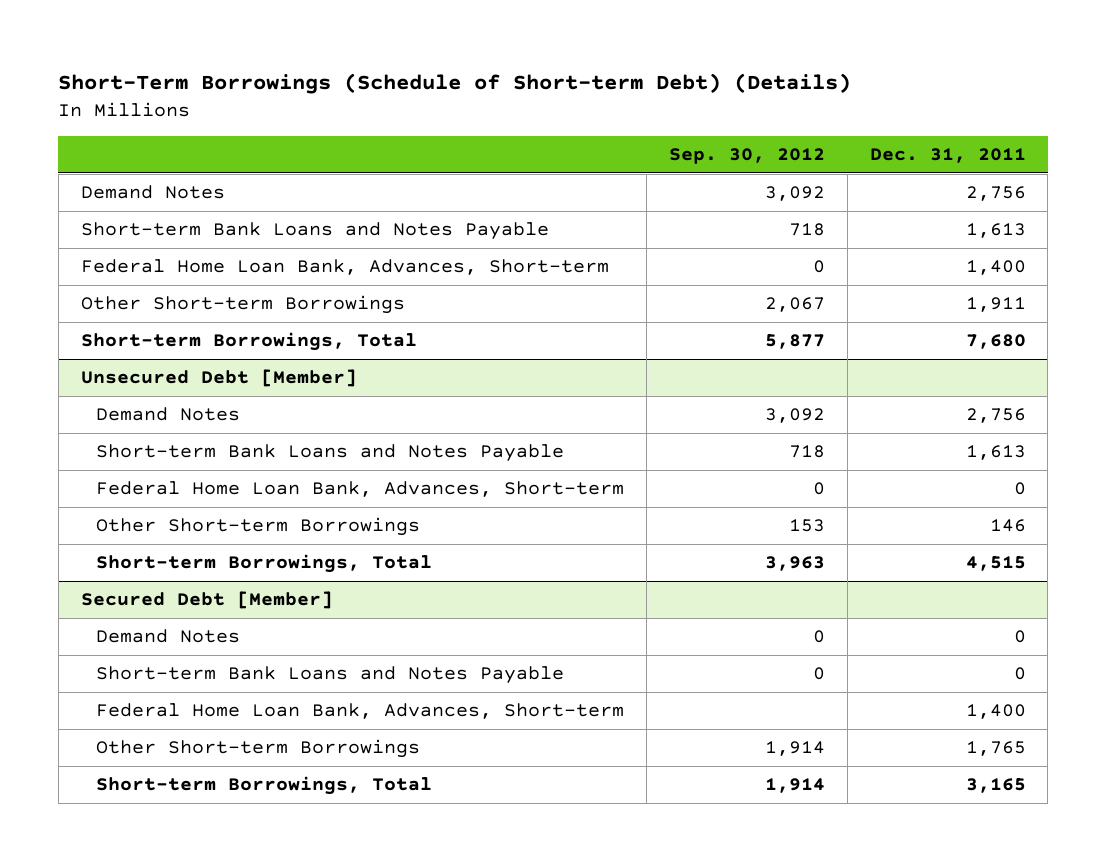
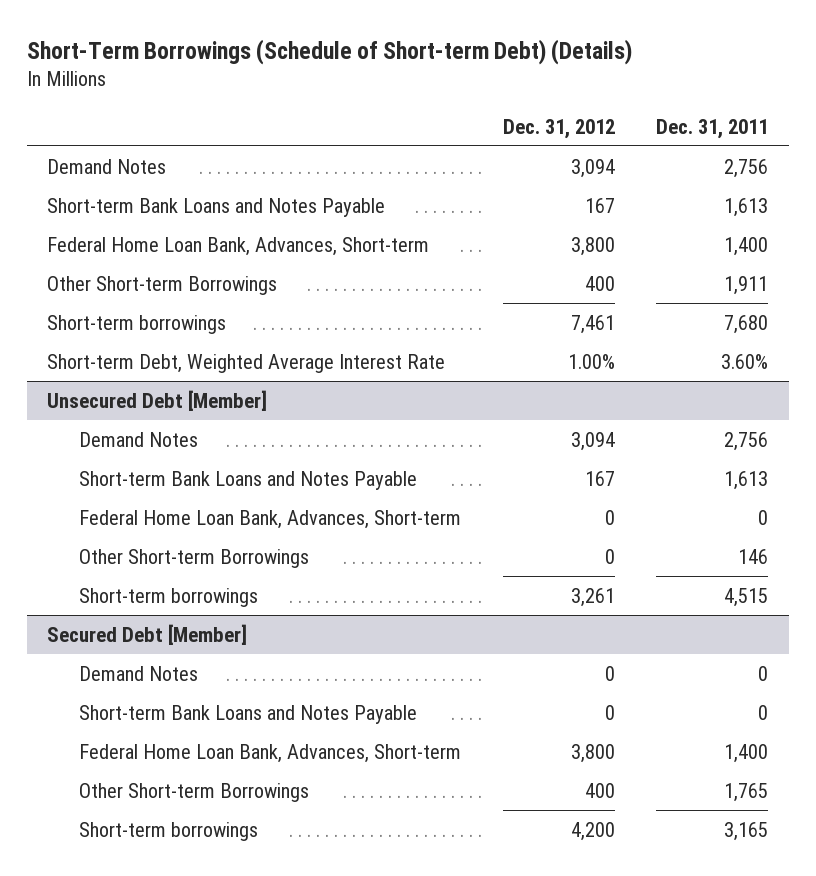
[668,147,825,164] Sep. 30, 2012 -> none
none -> [502,118,615,139] Dec. 31, 2012
[80,332,417,352] Short-term Borrowings, Total -> [47,314,227,334] Short-term borrowings
none -> [47,353,446,373] Short-term Debt, Weighted Average Interest Rate
[96,554,433,574] Short-term Borrowings, Total -> [79,587,259,607] Short-term borrowings
[96,776,433,796] Short-term Borrowings, Total -> [79,821,259,841] Short-term borrowings

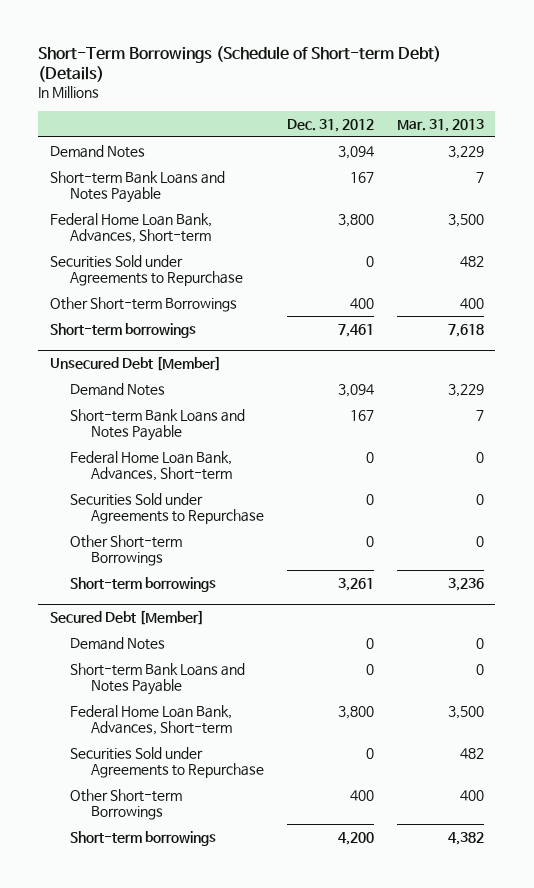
[656,118,769,139] Dec. 31, 2011 -> none
none -> [397,118,485,132] Mar. 31, 2013
none -> [49,254,244,287] Securities Sold under Agreements to Repurchase
[47,353,446,373] Short-term Debt, Weighted Average Interest Rate -> none
none -> [70,492,265,525] Securities Sold under Agreements to Repurchase
none -> [70,746,265,779] Securities Sold under Agreements to Repurchase

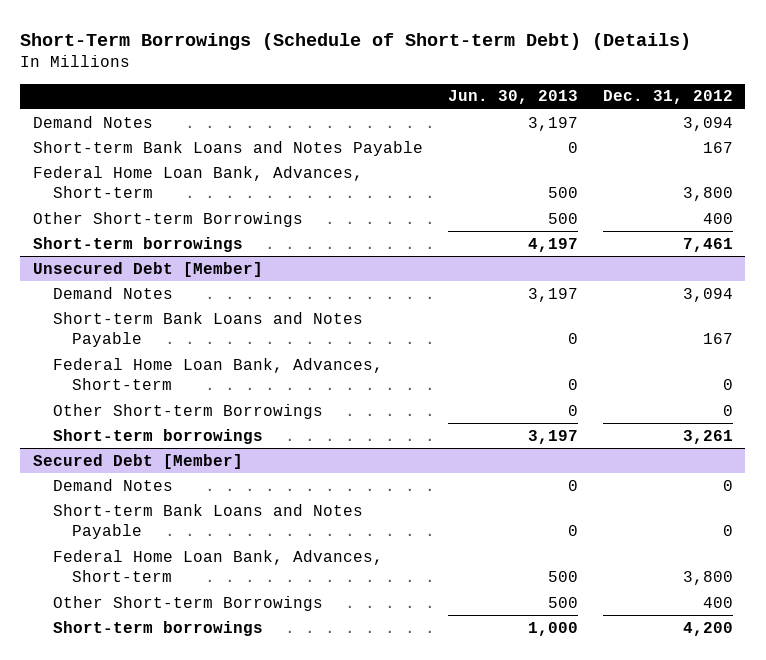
[397,118,485,132] Mar. 31, 2013 -> none
none -> [447,90,578,105] Jun. 30, 2013
[49,254,244,287] Securities Sold under Agreements to Repurchase -> none
[70,492,265,525] Securities Sold under Agreements to Repurchase -> none
[70,746,265,779] Securities Sold under Agreements to Repurchase -> none

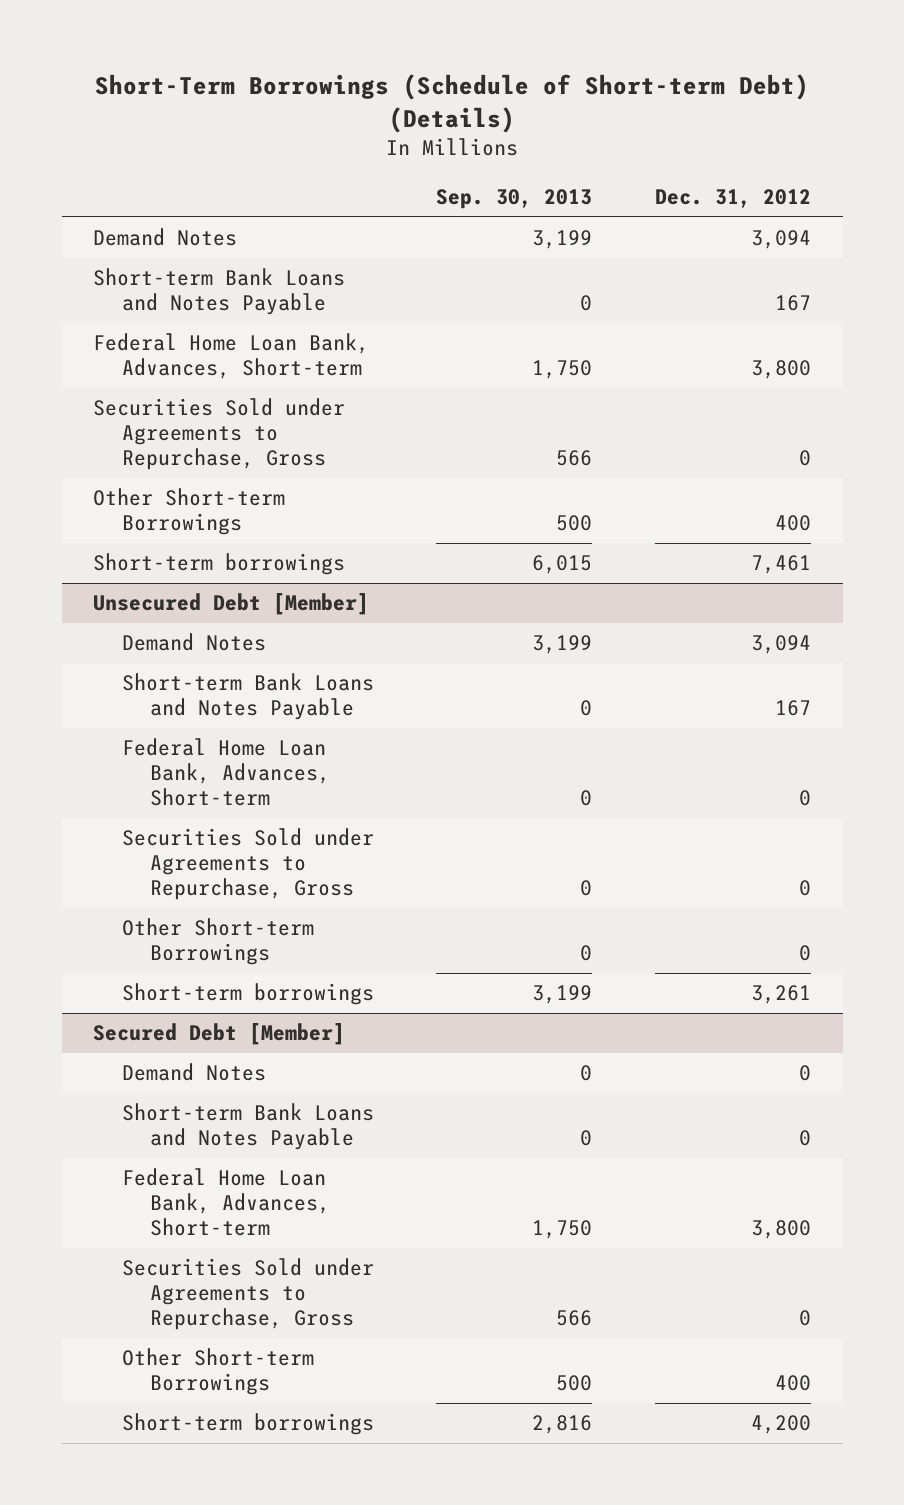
[447,90,578,105] Jun. 30, 2013 -> none
none -> [436,188,593,209] Sep. 30, 2013
none -> [93,398,346,471] Securities Sold under Agreements to Repurchase, Gross
none -> [121,828,374,901] Securities Sold under Agreements to Repurchase, Gross
none -> [121,1258,374,1331] Securities Sold under Agreements to Repurchase, Gross

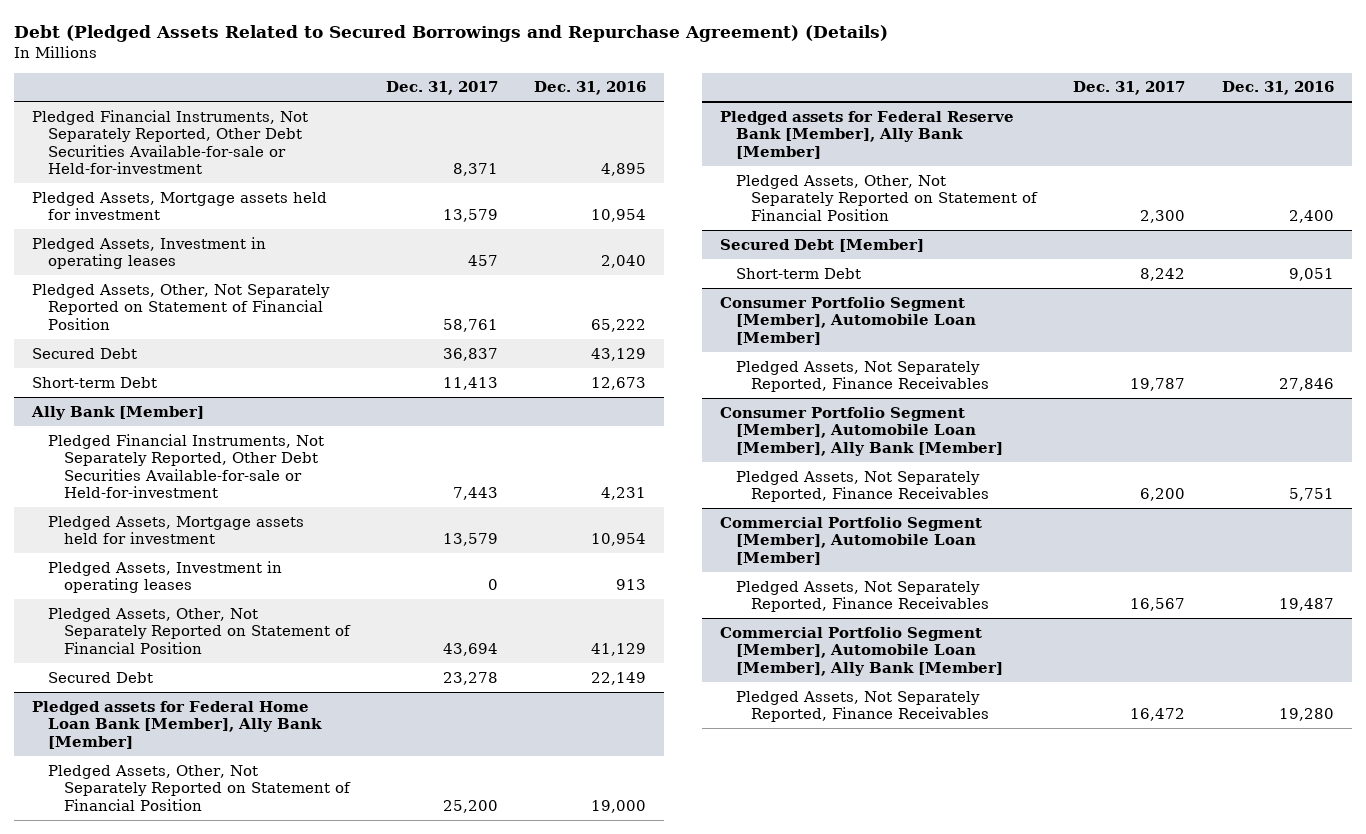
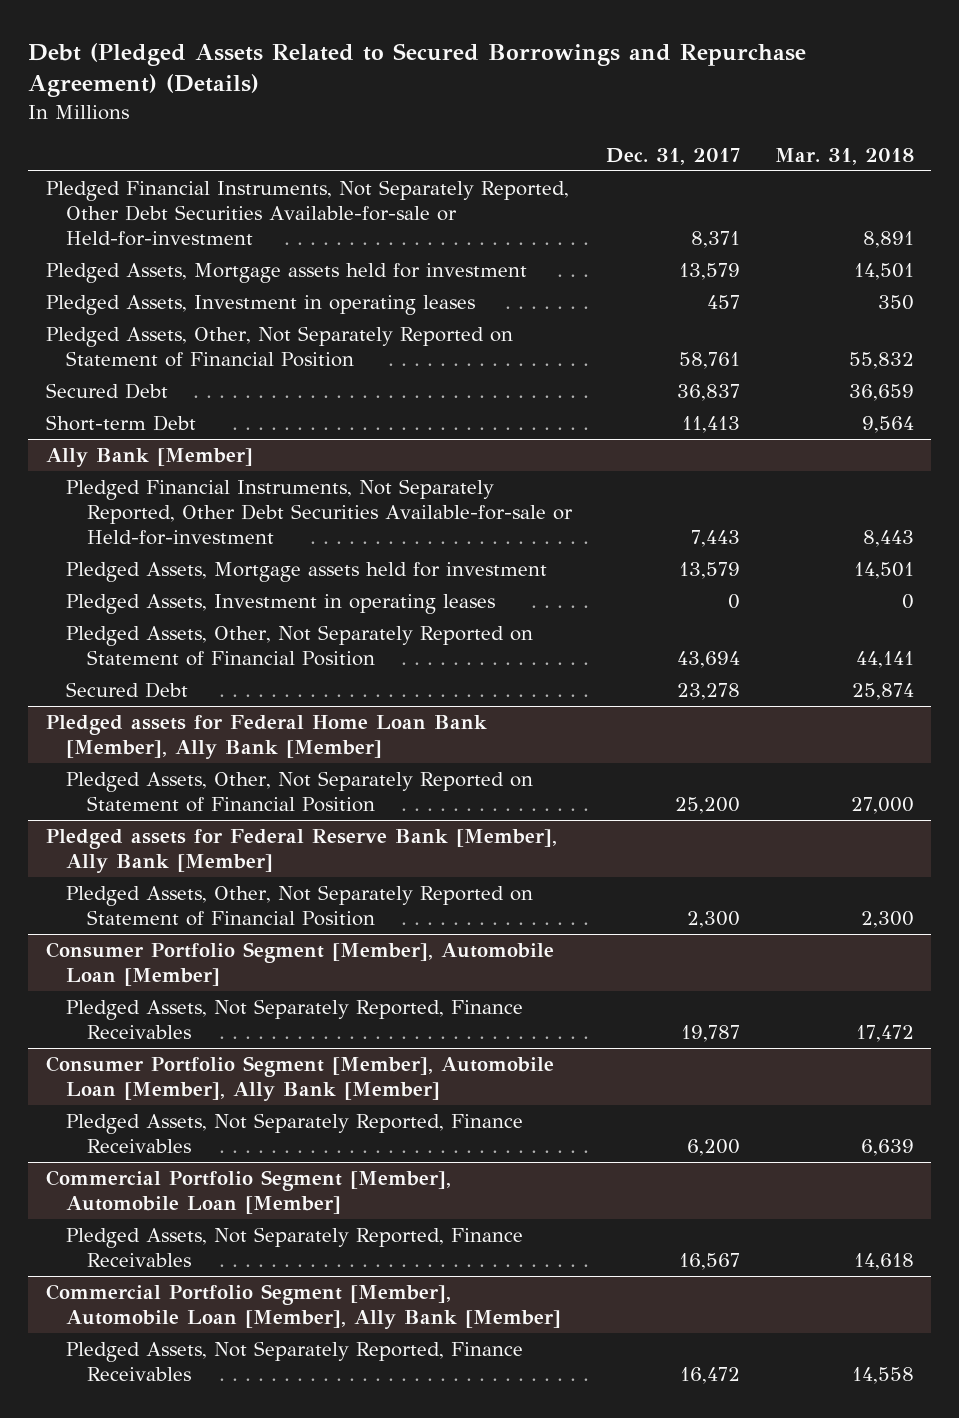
[534,81,647,96] Dec. 31, 2016 -> none
none -> [774,147,914,165] Mar. 31, 2018
[719,238,924,252] Secured Debt [Member] -> none
[735,267,861,279] Short-term Debt -> none

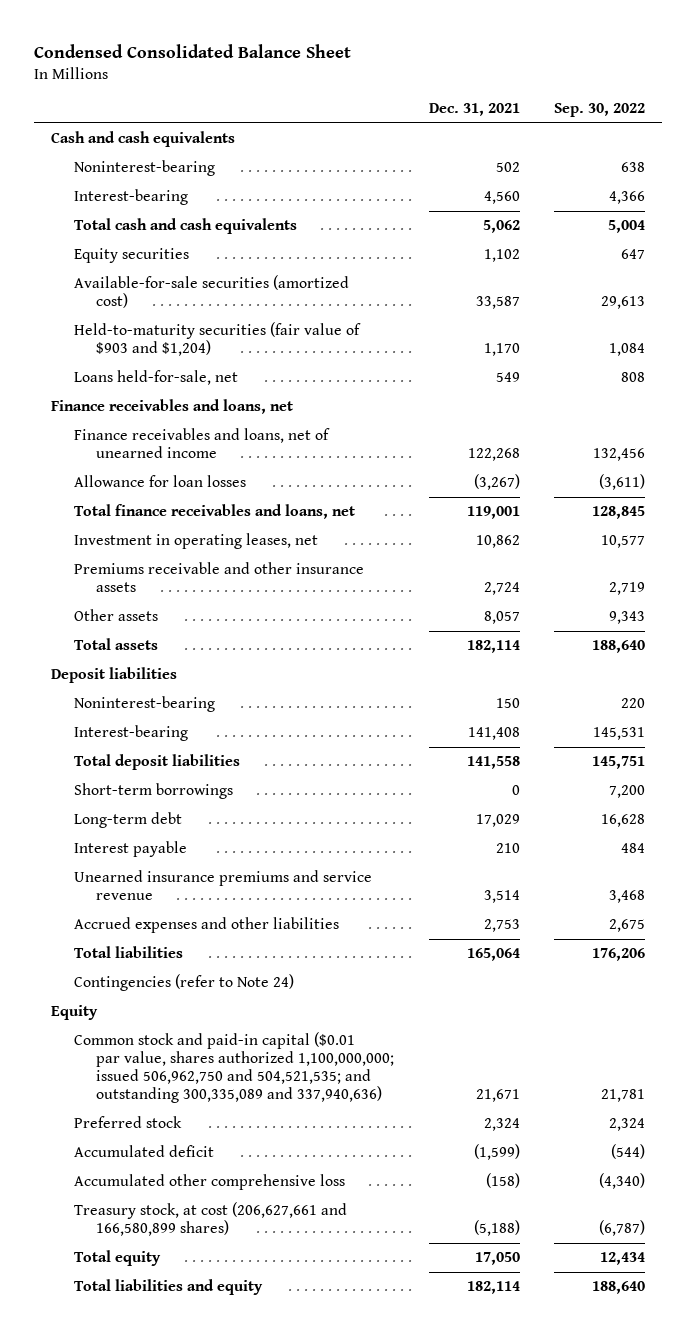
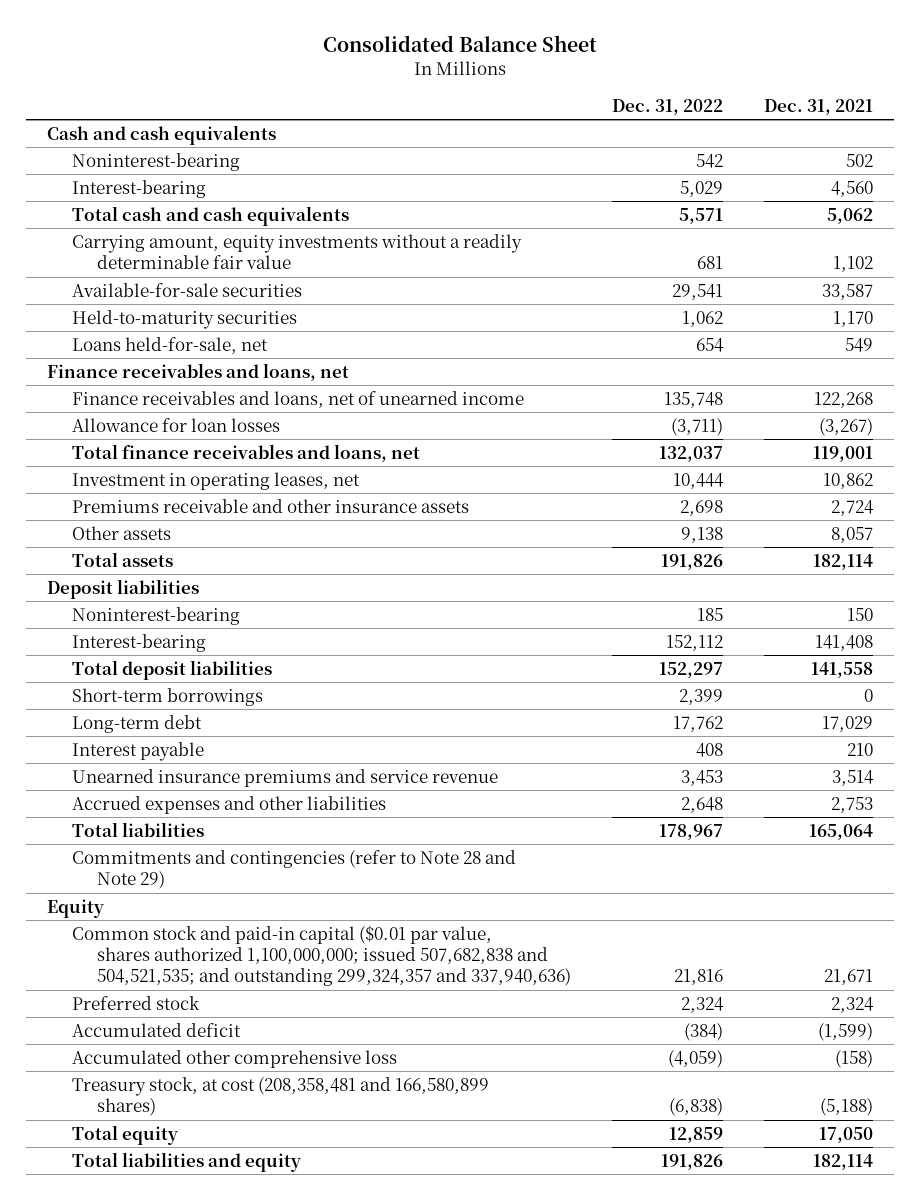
[34,43,352,58] Condensed Consolidated Balance Sheet -> [323,35,598,53] Consolidated Balance Sheet
[554,103,646,118] Sep. 30, 2022 -> none
none -> [612,98,724,115] Dec. 31, 2022
[73,248,189,264] Equity securities -> [71,233,522,270] Carrying amount, equity investments without a readily determinable fair value
[73,275,349,309] Available-for-sale securities (amortized cost) -> [71,282,302,297] Available-for-sale securities
[73,322,361,357] Held-to-maturity securities (fair value of $903 and $1,204) -> [71,309,297,329] Held-to-maturity securities
[73,974,294,992] Contingencies (refer to Note 24) -> [71,849,516,890] Commitments and contingencies (refer to Note 28 and Note 29)
[73,1032,395,1104] Common stock and paid-in capital ($0.01 par value, shares authorized 1,100,000,000; issued 506,962,750 and 504,521,535; and outstanding 300,335,089 and 337,940,636) -> [71,924,572,987] Common stock and paid-in capital ($0.01 par value, shares authorized 1,100,000,000; issued 507,682,838 and 504,521,535; and outstanding 299,324,357 and 337,940,636)
[73,1202,347,1237] Treasury stock, at cost (206,627,661 and 166,580,899 shares) -> [71,1076,489,1117] Treasury stock, at cost (208,358,481 and 166,580,899 shares)

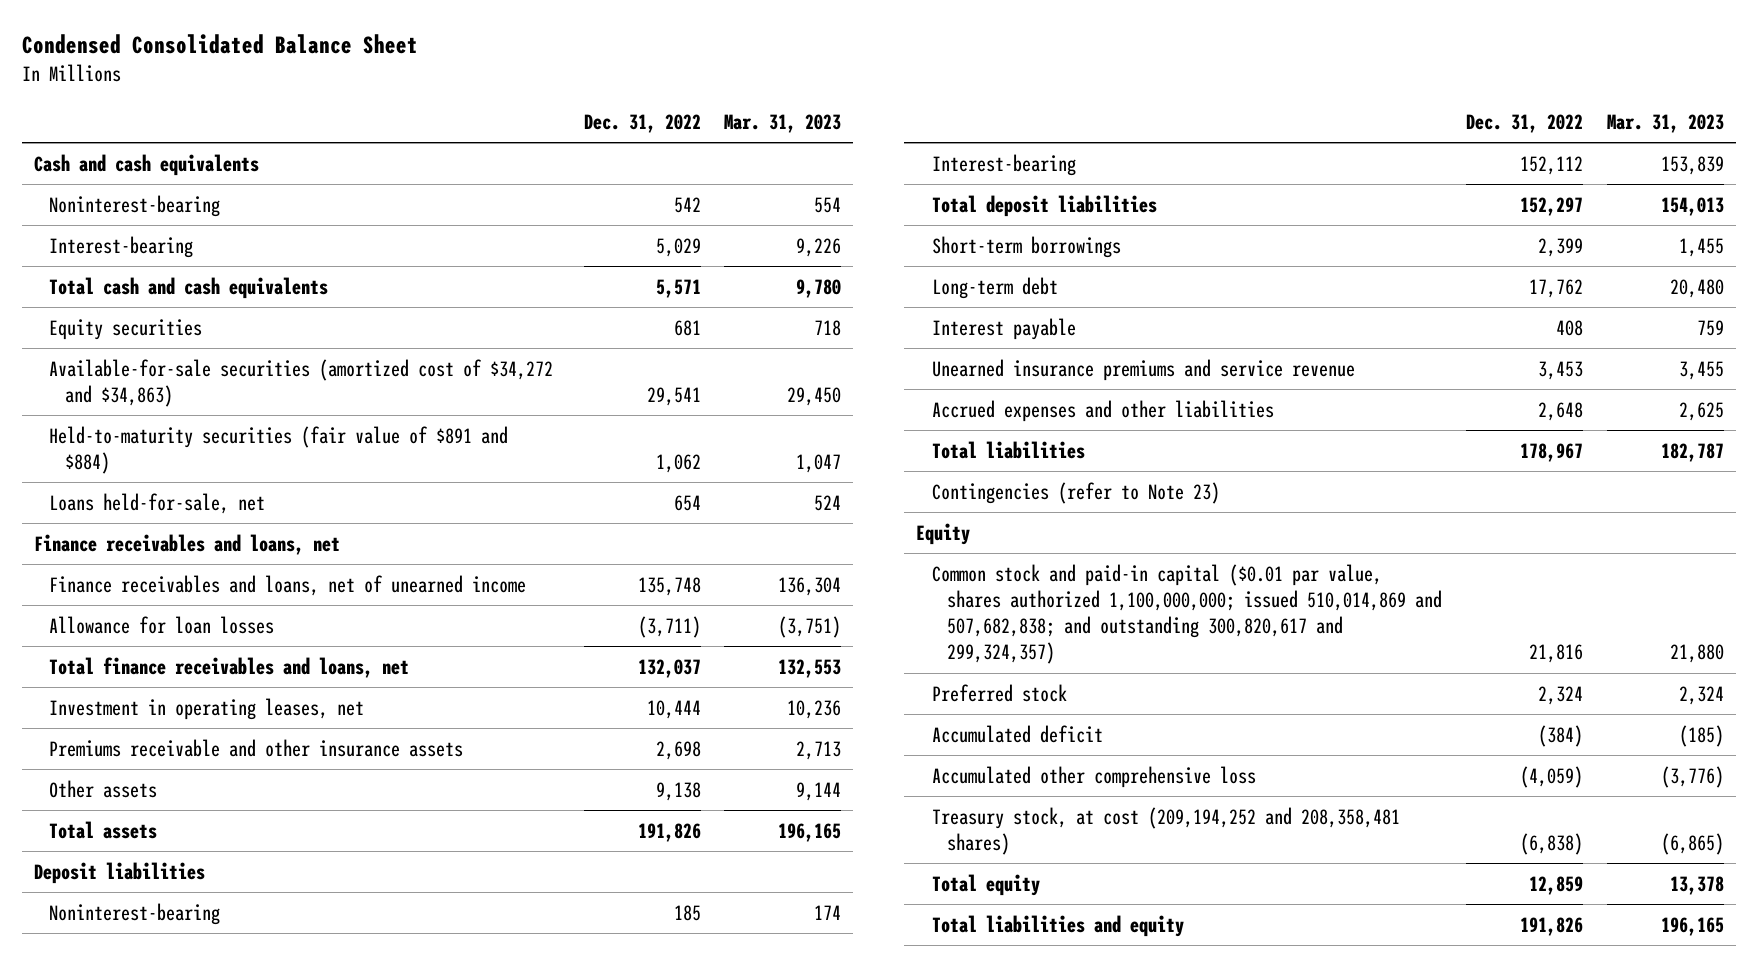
[323,35,598,53] Consolidated Balance Sheet -> [21,34,418,55] Condensed Consolidated Balance Sheet
[764,98,874,115] Dec. 31, 2021 -> none
none -> [724,113,842,133] Mar. 31, 2023
[71,233,522,270] Carrying amount, equity investments without a readily determinable fair value -> [49,318,203,340] Equity securities
[71,282,302,297] Available-for-sale securities -> [49,358,554,407] Available-for-sale securities (amortized cost of $34,272 and $34,863)
[71,309,297,329] Held-to-maturity securities -> [49,425,509,474] Held-to-maturity securities (fair value of $891 and $884)
[71,849,516,890] Commitments and contingencies (refer to Note 28 and Note 29) -> [931,481,1220,504] Contingencies (refer to Note 23)
[71,924,572,987] Common stock and paid-in capital ($0.01 par value, shares authorized 1,100,000,000; issued 507,682,838 and 504,521,535; and outstanding 299,324,357 and 337,940,636) -> [931,563,1443,665] Common stock and paid-in capital ($0.01 par value, shares authorized 1,100,000,000; issued 510,014,869 and 507,682,838; and outstanding 300,820,617 and 299,324,357)
[71,1076,489,1117] Treasury stock, at cost (208,358,481 and 166,580,899 shares) -> [931,806,1400,855] Treasury stock, at cost (209,194,252 and 208,358,481 shares)

